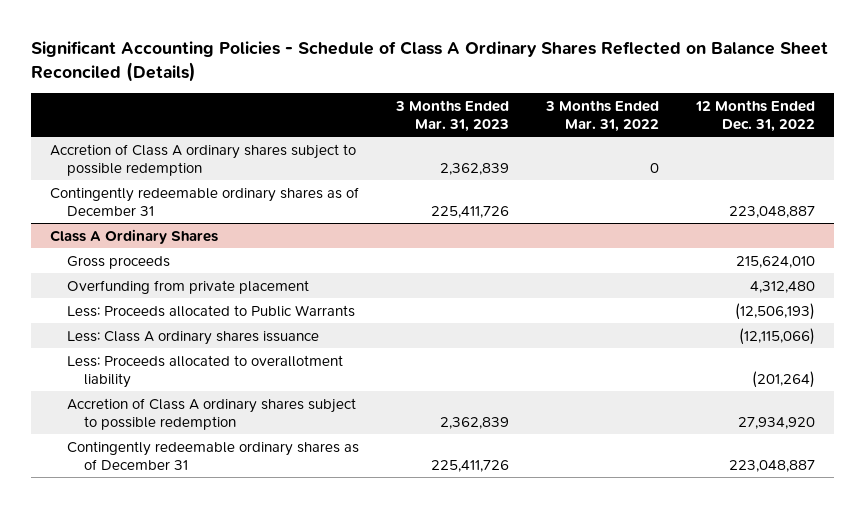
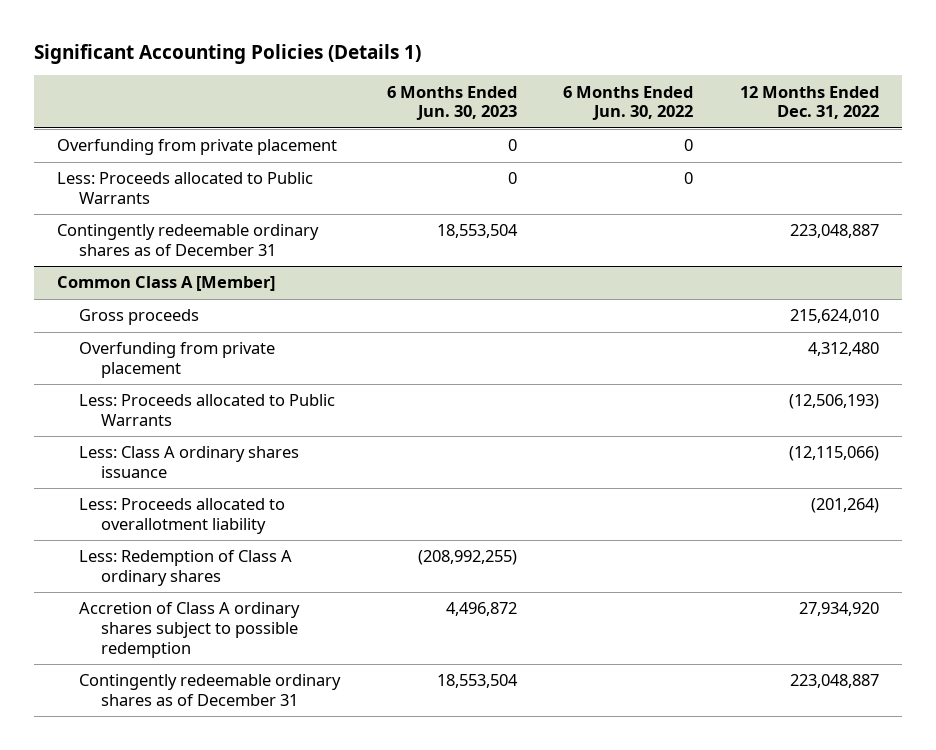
[31,41,829,82] Significant Accounting Policies - Schedule of Class A Ordinary Shares Reflected on Balance Sheet Reconciled (Details) -> [33,44,421,65] Significant Accounting Policies (Details 1)
[395,99,510,133] 3 Months Ended Mar. 31, 2023 -> none
[545,99,660,133] 3 Months Ended Mar. 31, 2022 -> none
none -> [386,85,517,121] 6 Months Ended Jun. 30, 2023
none -> [563,85,694,121] 6 Months Ended Jun. 30, 2022
[49,143,356,177] Accretion of Class A ordinary shares subject to possible redemption -> none
none -> [56,139,337,156] Overfunding from private placement
none -> [56,172,313,204] Less: Proceeds allocated to Public Warrants
[49,228,218,244] Class A Ordinary Shares -> [56,276,275,292] Common Class A [Member]
none -> [79,550,293,586] Less: Redemption of Class A ordinary shares

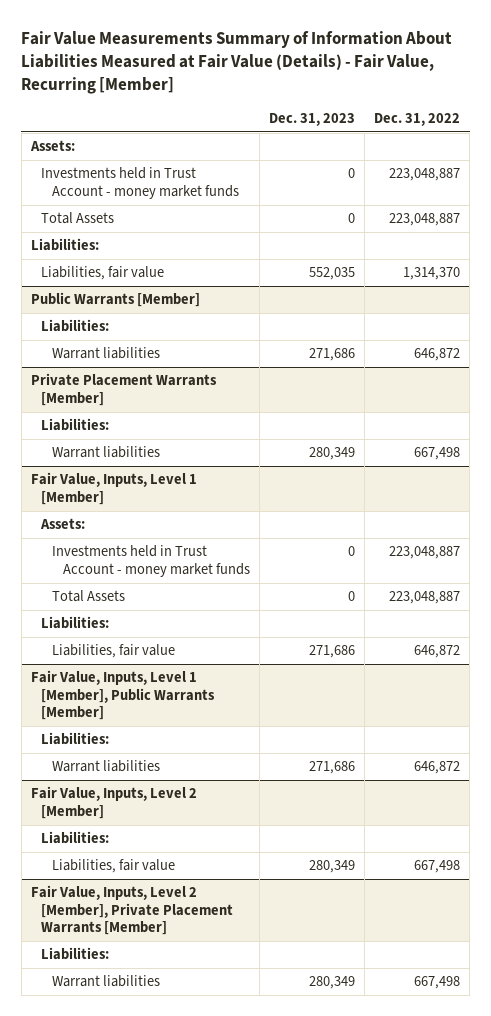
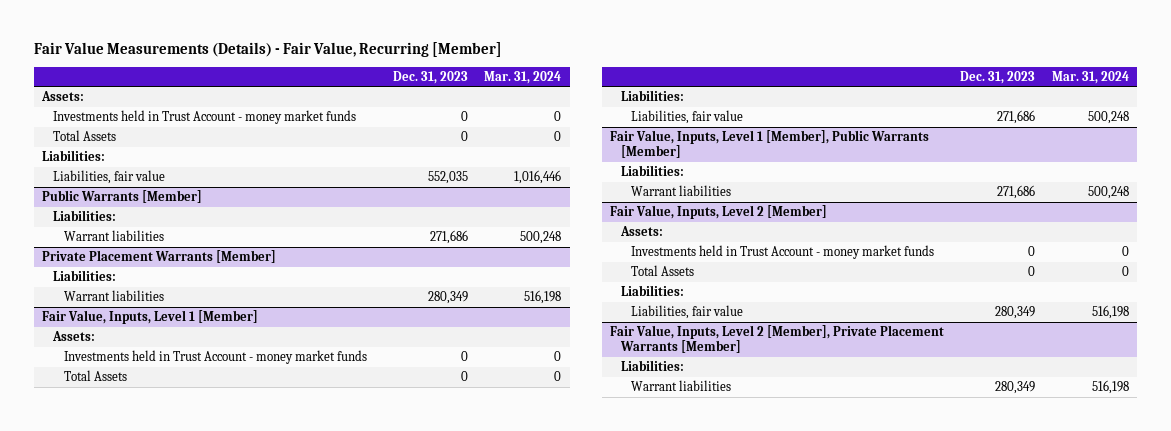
[21,31,453,94] Fair Value Measurements Summary of Information About Liabilities Measured at Fair Value (Details) - Fair Value, Recurring [Member] -> [33,41,502,57] Fair Value Measurements (Details) - Fair Value, Recurring [Member]
[374,113,461,127] Dec. 31, 2022 -> none
none -> [484,70,562,84] Mar. 31, 2024
none -> [619,226,663,237] Assets:
none -> [631,245,935,260] Investments held in Trust Account - money market funds
none -> [631,265,695,277] Total Assets

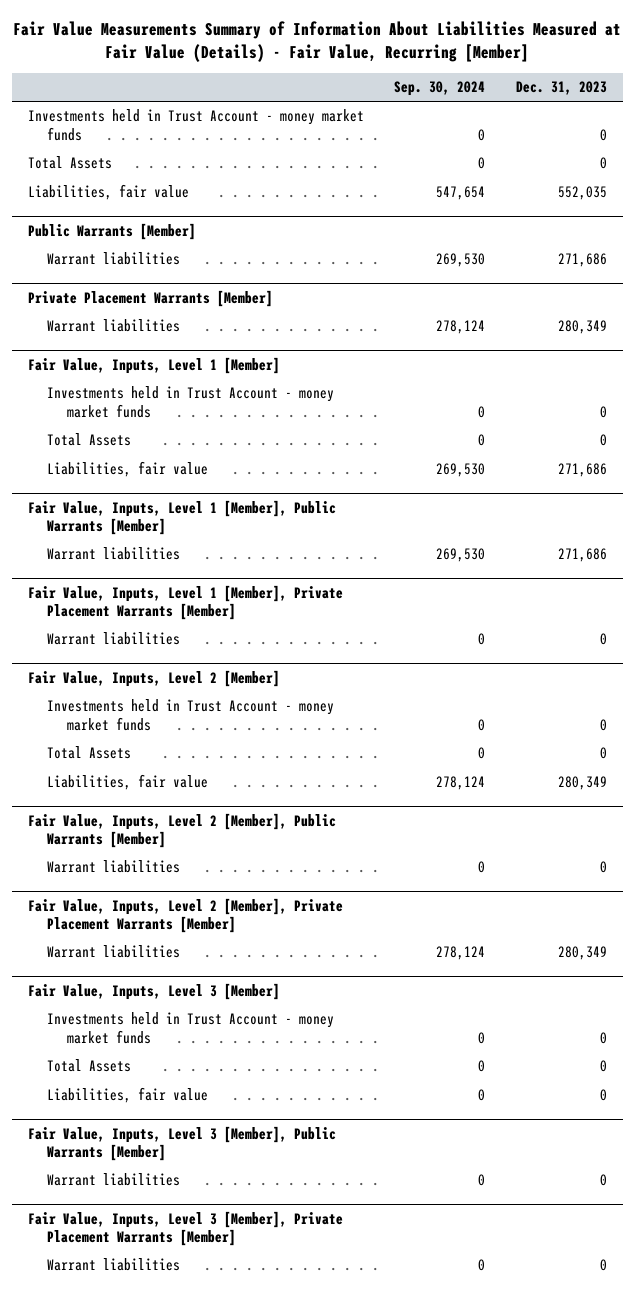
[33,41,502,57] Fair Value Measurements (Details) - Fair Value, Recurring [Member] -> [13,21,622,62] Fair Value Measurements Summary of Information About Liabilities Measured at Fair Value (Details) - Fair Value, Recurring [Member]
[484,70,562,84] Mar. 31, 2024 -> none
none -> [394,81,486,97] Sep. 30, 2024
[41,91,85,102] Assets: -> none
[42,150,106,162] Liabilities: -> none
[52,210,116,222] Liabilities: -> none
[52,270,116,282] Liabilities: -> none
[51,331,95,342] Assets: -> none
[620,90,684,102] Liabilities: -> none
[620,165,684,177] Liabilities: -> none
none -> [27,584,343,620] Fair Value, Inputs, Level 1 [Member], Private Placement Warrants [Member]
none -> [47,632,181,646] Warrant liabilities
[619,226,663,237] Assets: -> none
[620,285,684,297] Liabilities: -> none
none -> [27,812,336,848] Fair Value, Inputs, Level 2 [Member], Public Warrants [Member]
none -> [47,860,181,874] Warrant liabilities
[620,360,684,372] Liabilities: -> none
none -> [27,982,280,1000] Fair Value, Inputs, Level 3 [Member]
none -> [47,1012,335,1044] Investments held in Trust Account - money market funds
none -> [47,1059,132,1073] Total Assets
none -> [47,1087,209,1104] Liabilities, fair value
none -> [27,1125,336,1161] Fair Value, Inputs, Level 3 [Member], Public Warrants [Member]
none -> [47,1173,181,1187] Warrant liabilities
none -> [27,1210,343,1246] Fair Value, Inputs, Level 3 [Member], Private Placement Warrants [Member]
none -> [47,1258,181,1272] Warrant liabilities

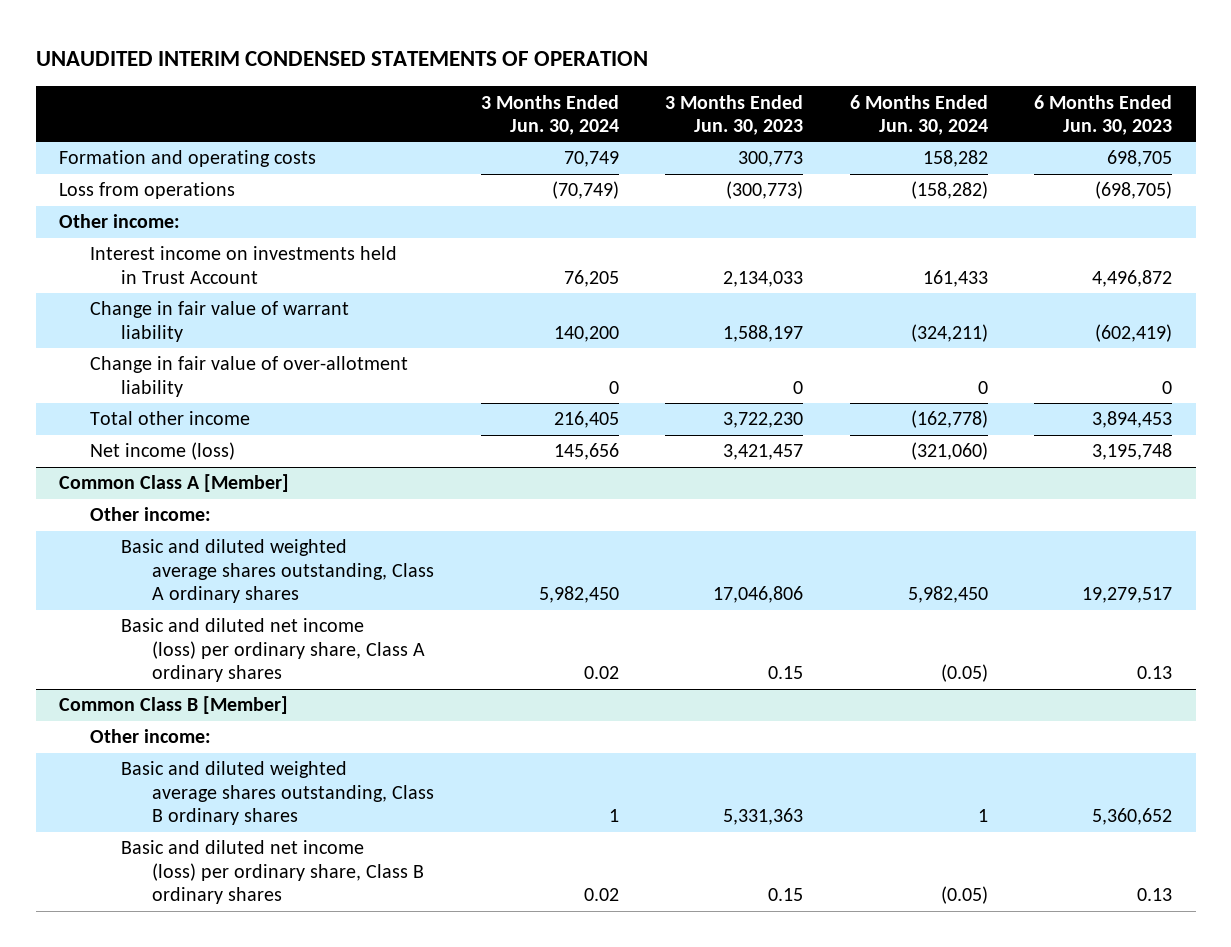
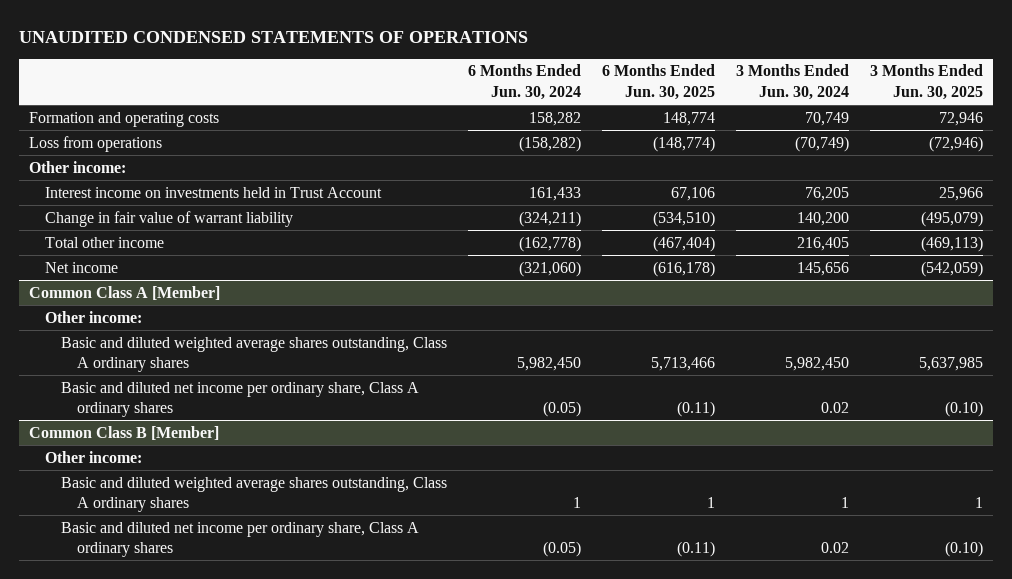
[35,51,648,67] UNAUDITED INTERIM CONDENSED STATEMENTS OF OPERATION -> [18,31,528,44] UNAUDITED CONDENSED STATEMENTS OF OPERATIONS
[665,94,804,135] 3 Months Ended Jun. 30, 2023 -> none
[1034,94,1173,135] 6 Months Ended Jun. 30, 2023 -> none
none -> [601,64,715,100] 6 Months Ended Jun. 30, 2025
none -> [869,64,983,100] 3 Months Ended Jun. 30, 2025
[90,356,409,397] Change in fair value of over-allotment liability -> none
[90,442,236,461] Net income (loss) -> [45,261,119,273] Net income
[121,618,426,683] Basic and diluted net income (loss) per ordinary share, Class A ordinary shares -> [61,381,420,418] Basic and diluted net income per ordinary share, Class A ordinary shares
[121,761,435,826] Basic and diluted weighted average shares outstanding, Class B ordinary shares -> [61,476,448,513] Basic and diluted weighted average shares outstanding, Class A ordinary shares
[121,840,425,905] Basic and diluted net income (loss) per ordinary share, Class B ordinary shares -> [61,521,420,558] Basic and diluted net income per ordinary share, Class A ordinary shares

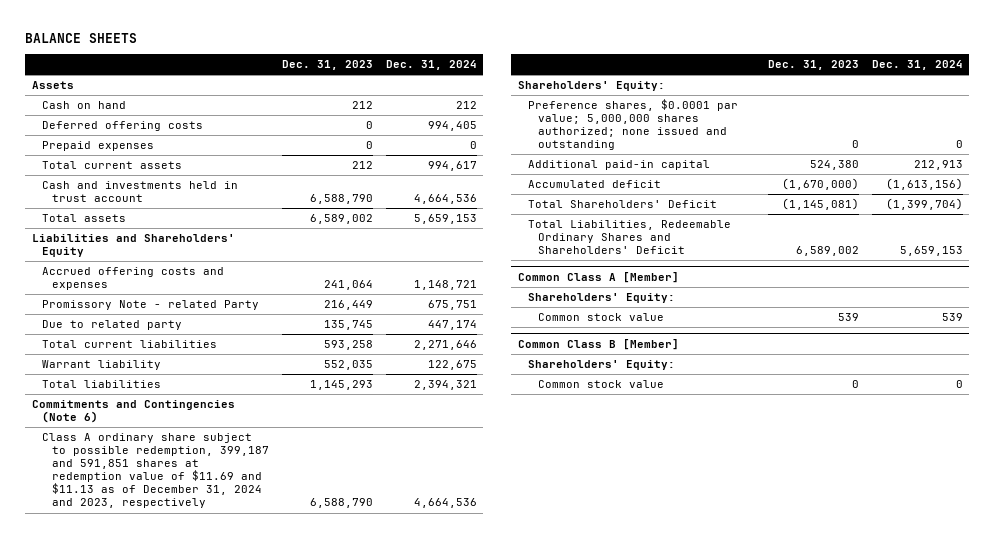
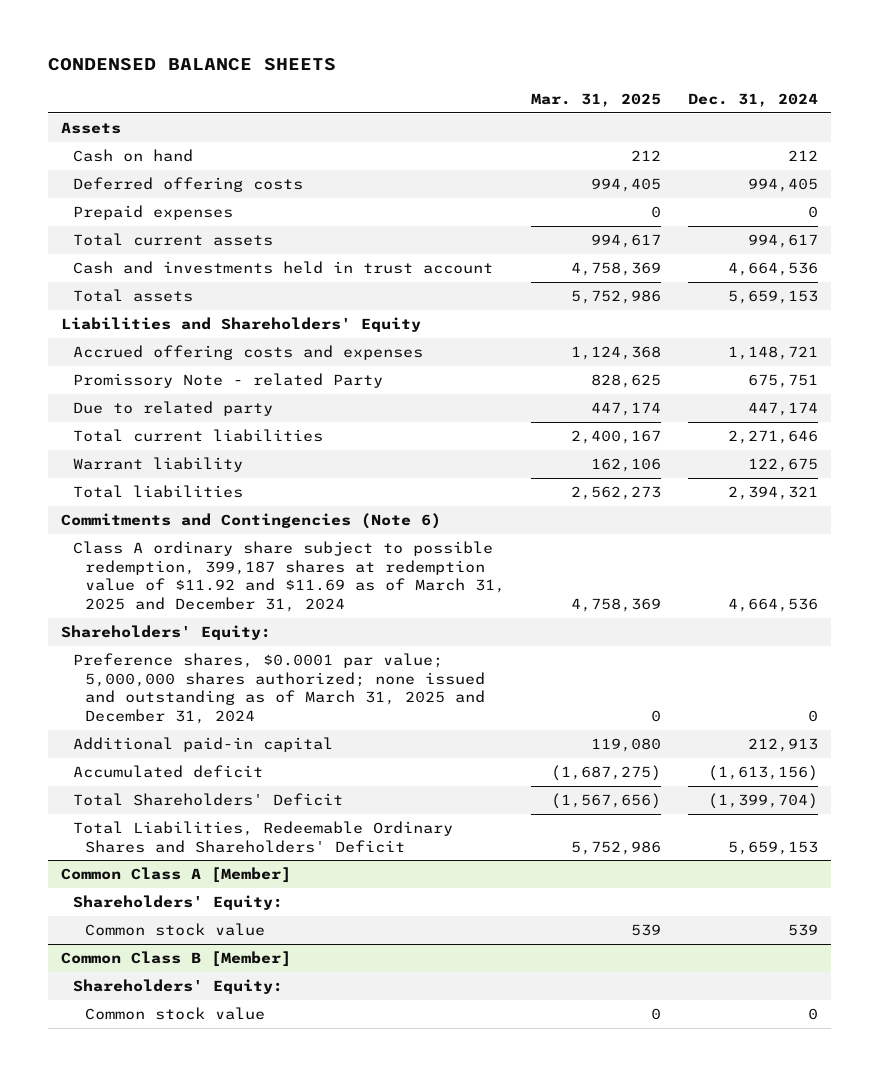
[25,32,138,43] BALANCE SHEETS -> [47,58,336,72] CONDENSED BALANCE SHEETS
[282,60,374,71] Dec. 31, 2023 -> none
none -> [531,92,662,107] Mar. 31, 2025
[41,433,270,509] Class A ordinary share subject to possible redemption, 399,187 and 591,851 shares at redemption value of $11.69 and $11.13 as of December 31, 2024 and 2023, respectively -> [72,540,506,613] Class A ordinary share subject to possible redemption, 399,187 shares at redemption value of $11.92 and $11.69 as of March 31, 2025 and December 31, 2024
[527,99,738,151] Preference shares, $0.0001 par value; 5,000,000 shares authorized; none issued and outstanding -> [72,652,486,725] Preference shares, $0.0001 par value; 5,000,000 shares authorized; none issued and outstanding as of March 31, 2025 and December 31, 2024

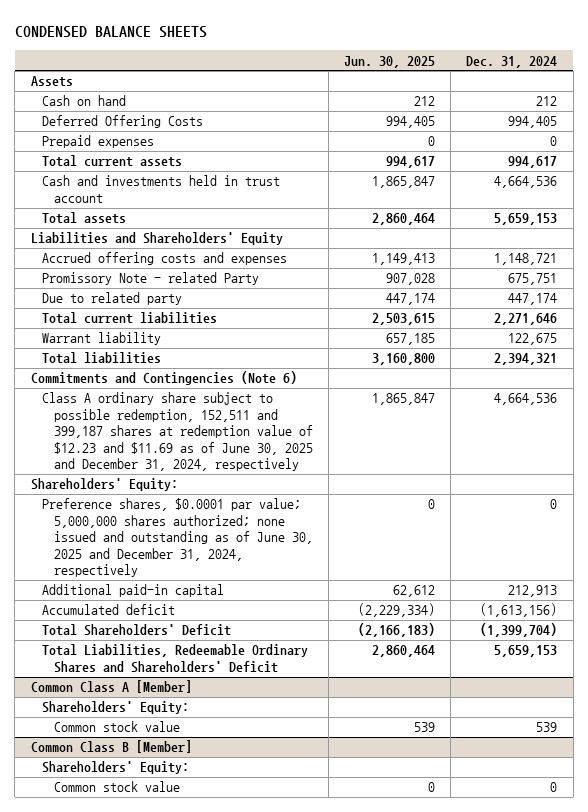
[531,92,662,107] Mar. 31, 2025 -> none
none -> [344,55,436,68] Jun. 30, 2025
[72,176,303,192] Deferred offering costs -> [42,115,204,129] Deferred Offering Costs
[72,540,506,613] Class A ordinary share subject to possible redemption, 399,187 shares at redemption value of $11.92 and $11.69 as of March 31, 2025 and December 31, 2024 -> [42,392,313,472] Class A ordinary share subject to possible redemption, 152,511 and 399,187 shares at redemption value of $12.23 and $11.69 as of June 30, 2025 and December 31, 2024, respectively
[72,652,486,725] Preference shares, $0.0001 par value; 5,000,000 shares authorized; none issued and outstanding as of March 31, 2025 and December 31, 2024 -> [42,498,313,578] Preference shares, $0.0001 par value; 5,000,000 shares authorized; none issued and outstanding as of June 30, 2025 and December 31, 2024, respectively

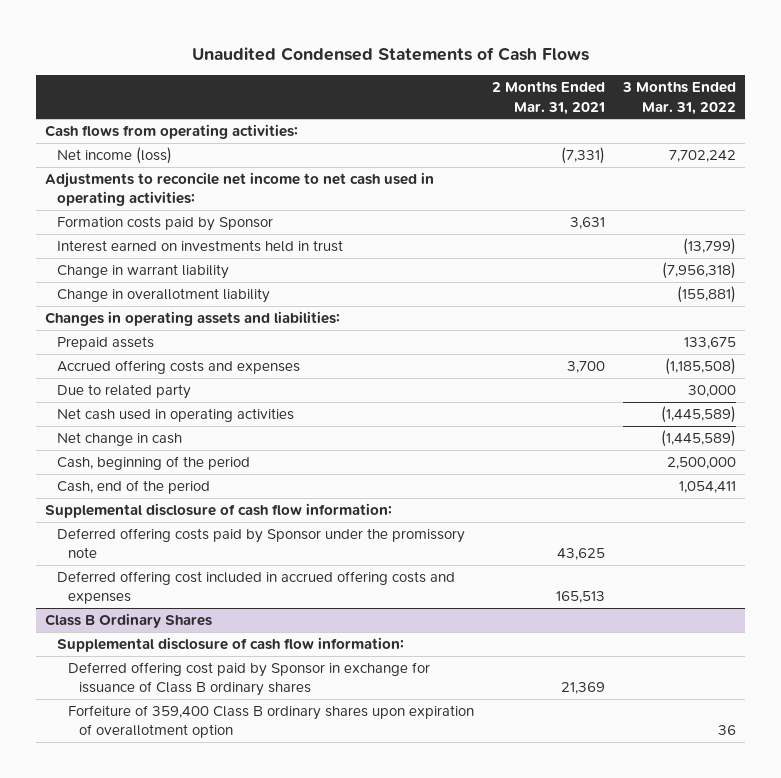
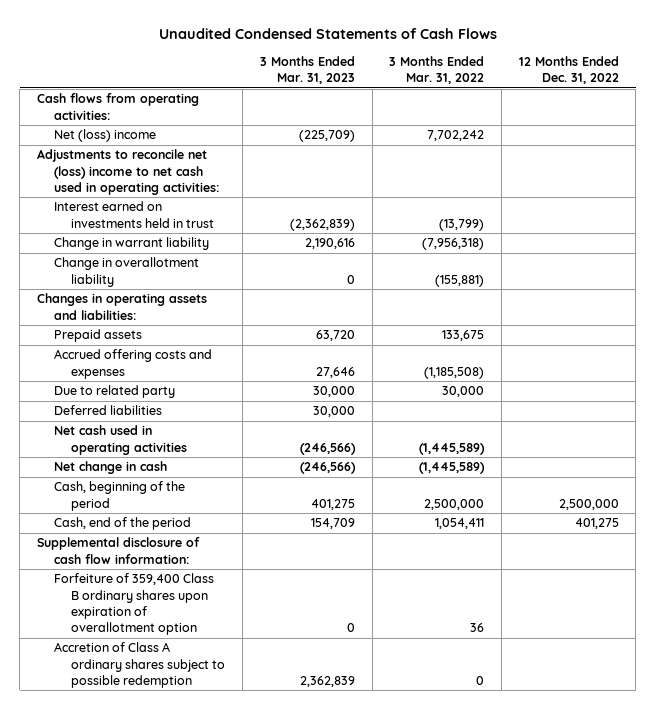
[491,80,605,115] 2 Months Ended Mar. 31, 2021 -> none
none -> [259,56,355,85] 3 Months Ended Mar. 31, 2023
none -> [518,56,619,85] 12 Months Ended Dec. 31, 2022
[56,215,273,231] Formation costs paid by Sponsor -> none
[56,146,172,164] Net income (loss) -> [54,129,157,143] Net (loss) income
[45,171,435,207] Adjustments to reconcile net income to net cash used in operating activities: -> [36,149,220,195] Adjustments to reconcile net (loss) income to net cash used in operating activities:
none -> [54,405,163,416] Deferred liabilities
[56,527,465,559] Deferred offering costs paid by Sponsor under the promissory note -> none
[56,570,455,605] Deferred offering cost included in accrued offering costs and expenses -> none
[45,612,213,628] Class B Ordinary Shares -> none
[56,636,404,652] Supplemental disclosure of cash flow information: -> none
[68,661,431,697] Deferred offering cost paid by Sponsor in exchange for issuance of Class B ordinary shares -> none
none -> [54,642,226,688] Accretion of Class A ordinary shares subject to possible redemption

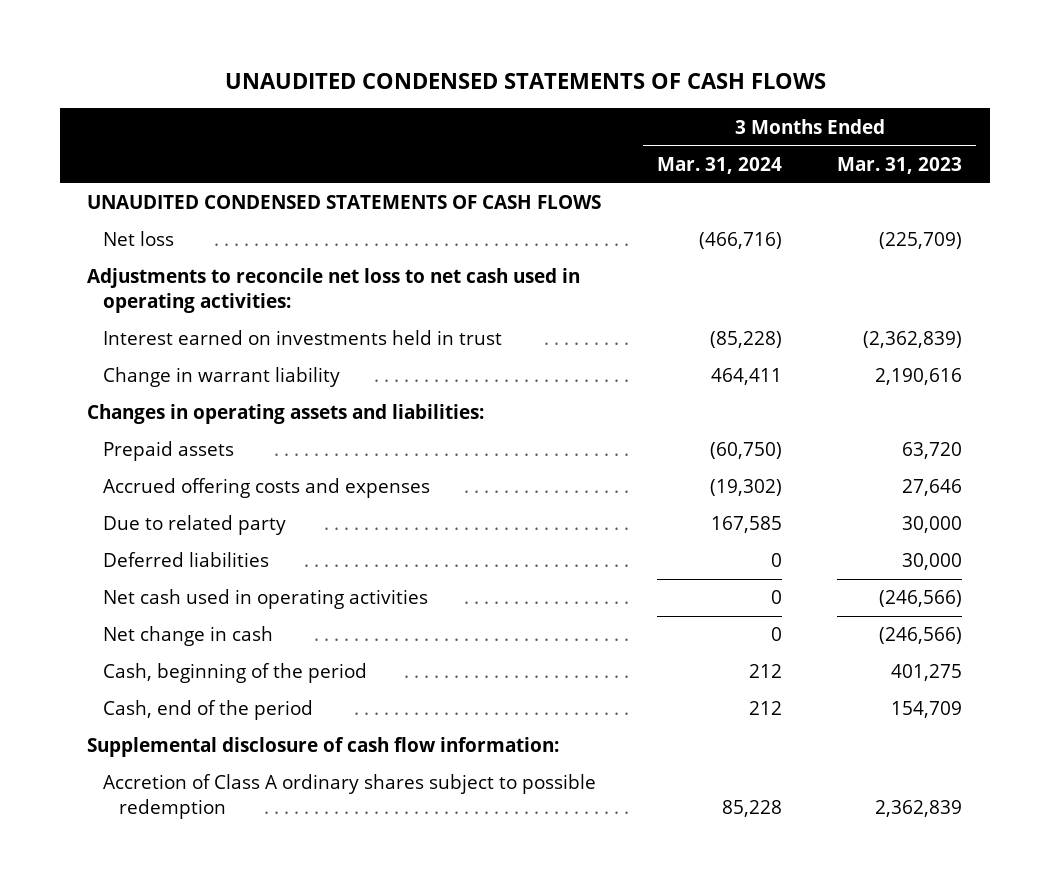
[158,28,497,40] Unaudited Condensed Statements of Cash Flows -> [224,73,826,90] UNAUDITED CONDENSED STATEMENTS OF CASH FLOWS
[389,56,485,85] 3 Months Ended Mar. 31, 2022 -> none
[518,56,619,85] 12 Months Ended Dec. 31, 2022 -> none
none -> [656,156,782,174] Mar. 31, 2024
[36,93,199,120] Cash flows from operating activities: -> none
none -> [87,195,602,210] UNAUDITED CONDENSED STATEMENTS OF CASH FLOWS
[54,129,157,143] Net (loss) income -> [103,231,175,247] Net loss
[36,149,220,195] Adjustments to reconcile net (loss) income to net cash used in operating activities: -> [87,268,581,314] Adjustments to reconcile net loss to net cash used in operating activities:
[54,257,200,287] Change in overallotment liability -> none
[54,573,215,636] Forfeiture of 359,400 Class B ordinary shares upon expiration of overallotment option -> none

